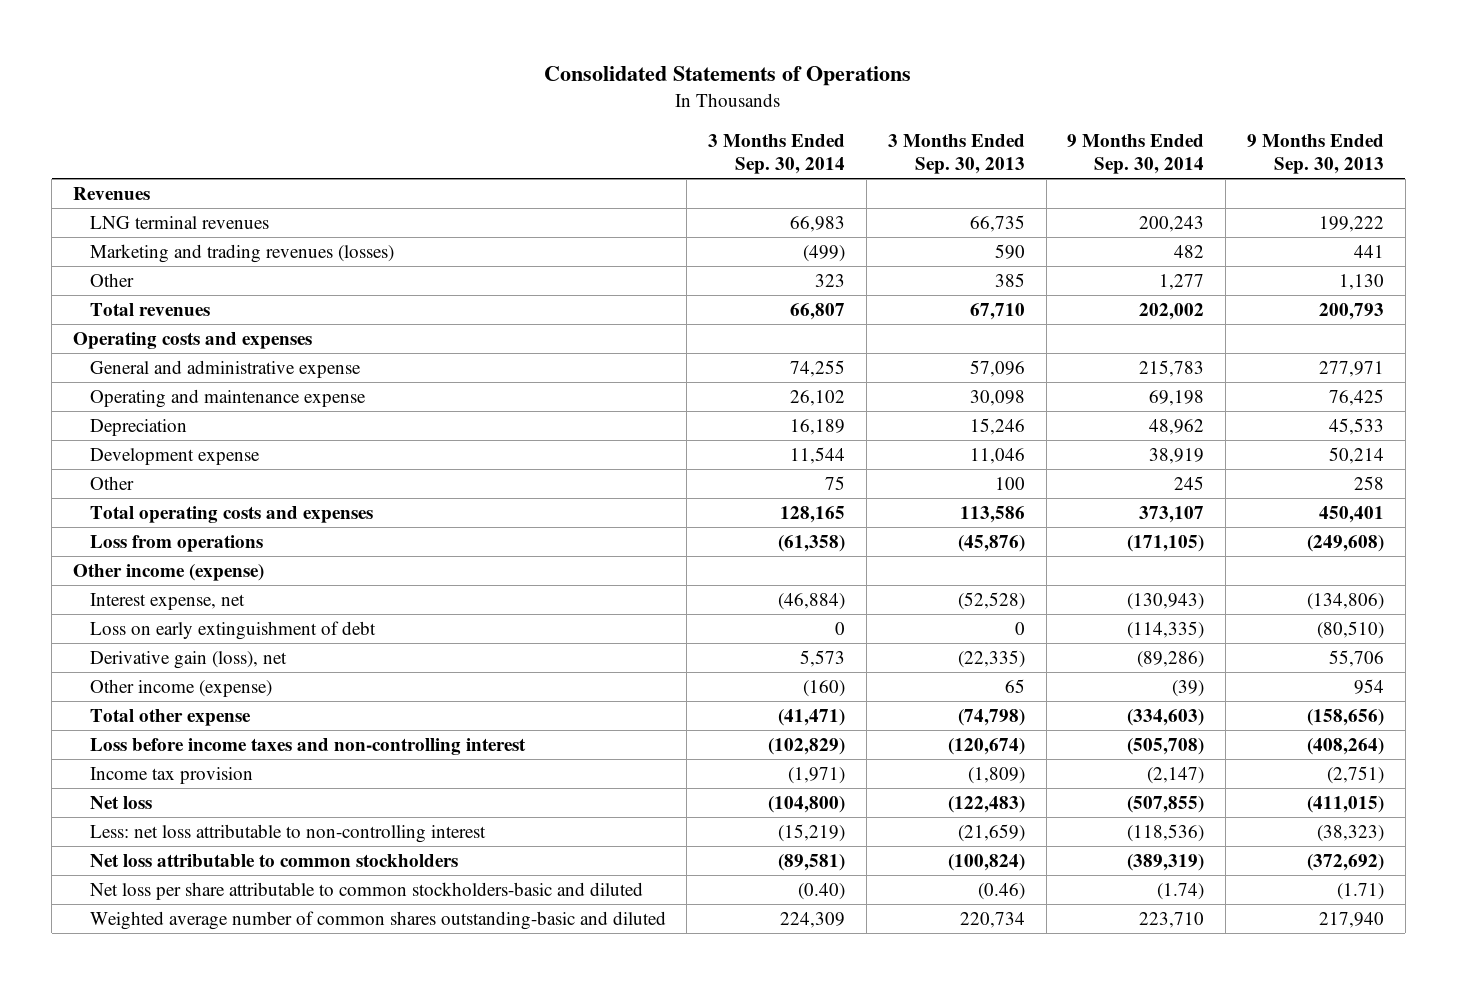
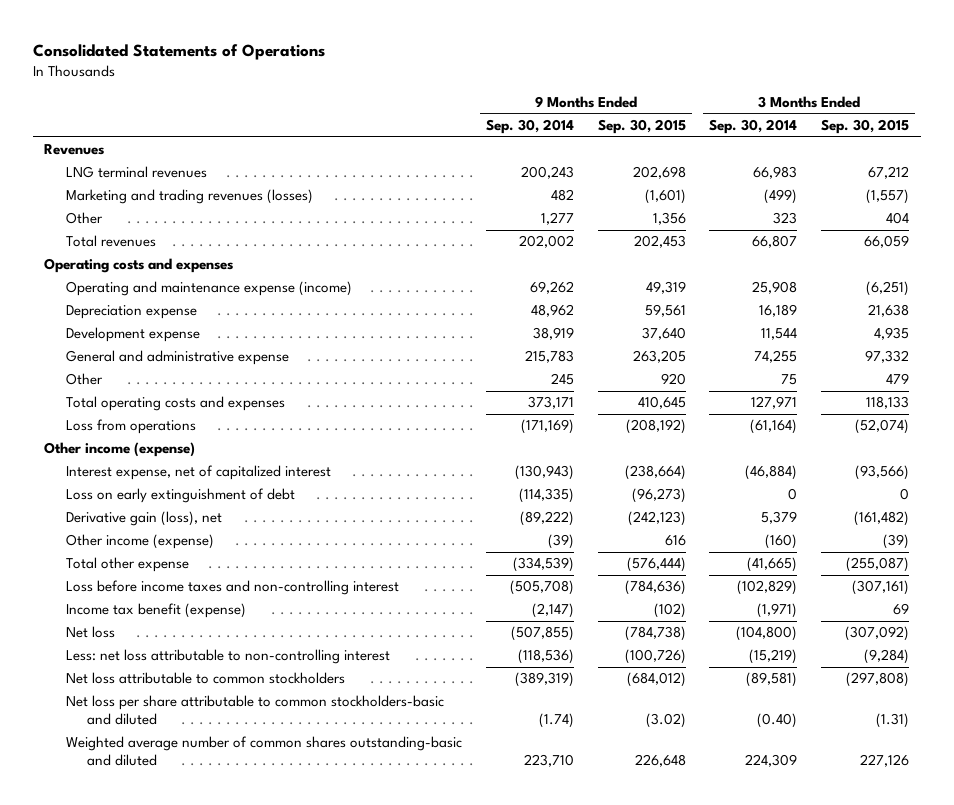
[887,133,1025,175] 3 Months Ended Sep. 30, 2013 -> none
[1246,133,1384,175] 9 Months Ended Sep. 30, 2013 -> none
none -> [597,118,686,134] Sep. 30, 2015
none -> [821,118,910,134] Sep. 30, 2015
[89,388,366,408] Operating and maintenance expense -> [65,281,352,297] Operating and maintenance expense (income)
[790,389,846,406] 26,102 -> [752,281,798,295] 25,908
[1149,389,1205,406] 69,198 -> [529,281,574,295] 69,262
[89,418,187,436] Depreciation -> [65,305,197,320] Depreciation expense
[89,359,361,378] General and administrative expense -> [65,350,289,366] General and administrative expense
[780,505,846,523] 128,165 -> [751,396,798,410] 127,971
[1139,505,1205,523] 373,107 -> [527,396,574,410] 373,171
[778,534,846,552] (61,358) -> [750,419,798,435] (61,164)
[1127,534,1205,552] (171,105) -> [520,419,574,435] (171,169)
[89,592,245,610] Interest expense, net -> [65,465,331,481] Interest expense, net of capitalized interest
[800,649,846,667] 5,573 -> [761,511,798,525] 5,379
[1137,650,1205,668] (89,286) -> [519,511,574,527] (89,222)
[778,708,846,726] (41,471) -> [747,557,798,573] (41,665)
[1127,708,1205,726] (334,603) -> [512,557,574,573] (334,539)
[89,766,253,784] Income tax provision -> [65,603,246,619] Income tax benefit (expense)

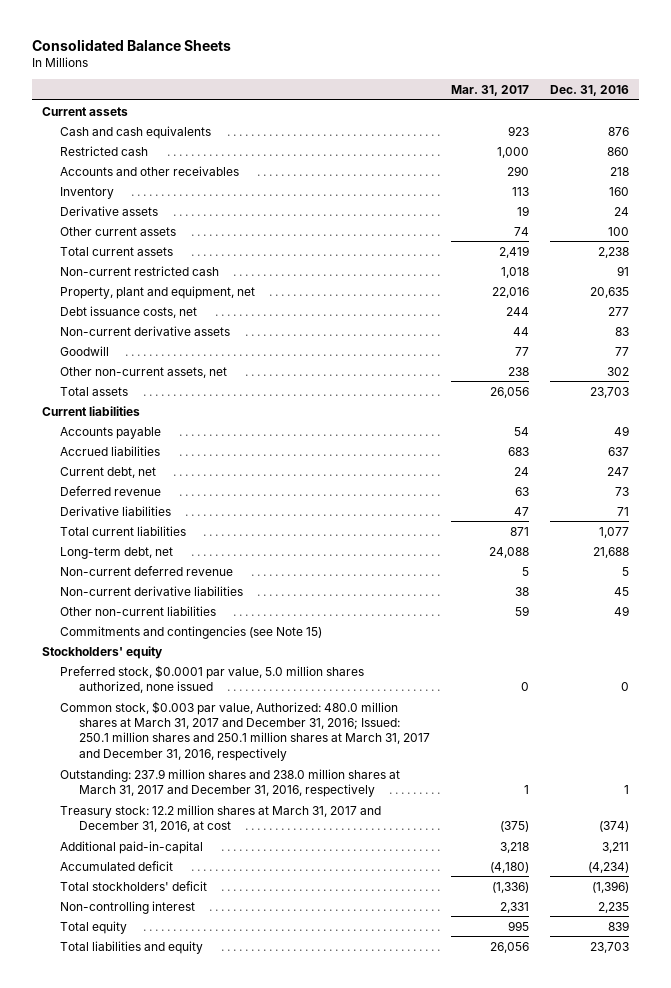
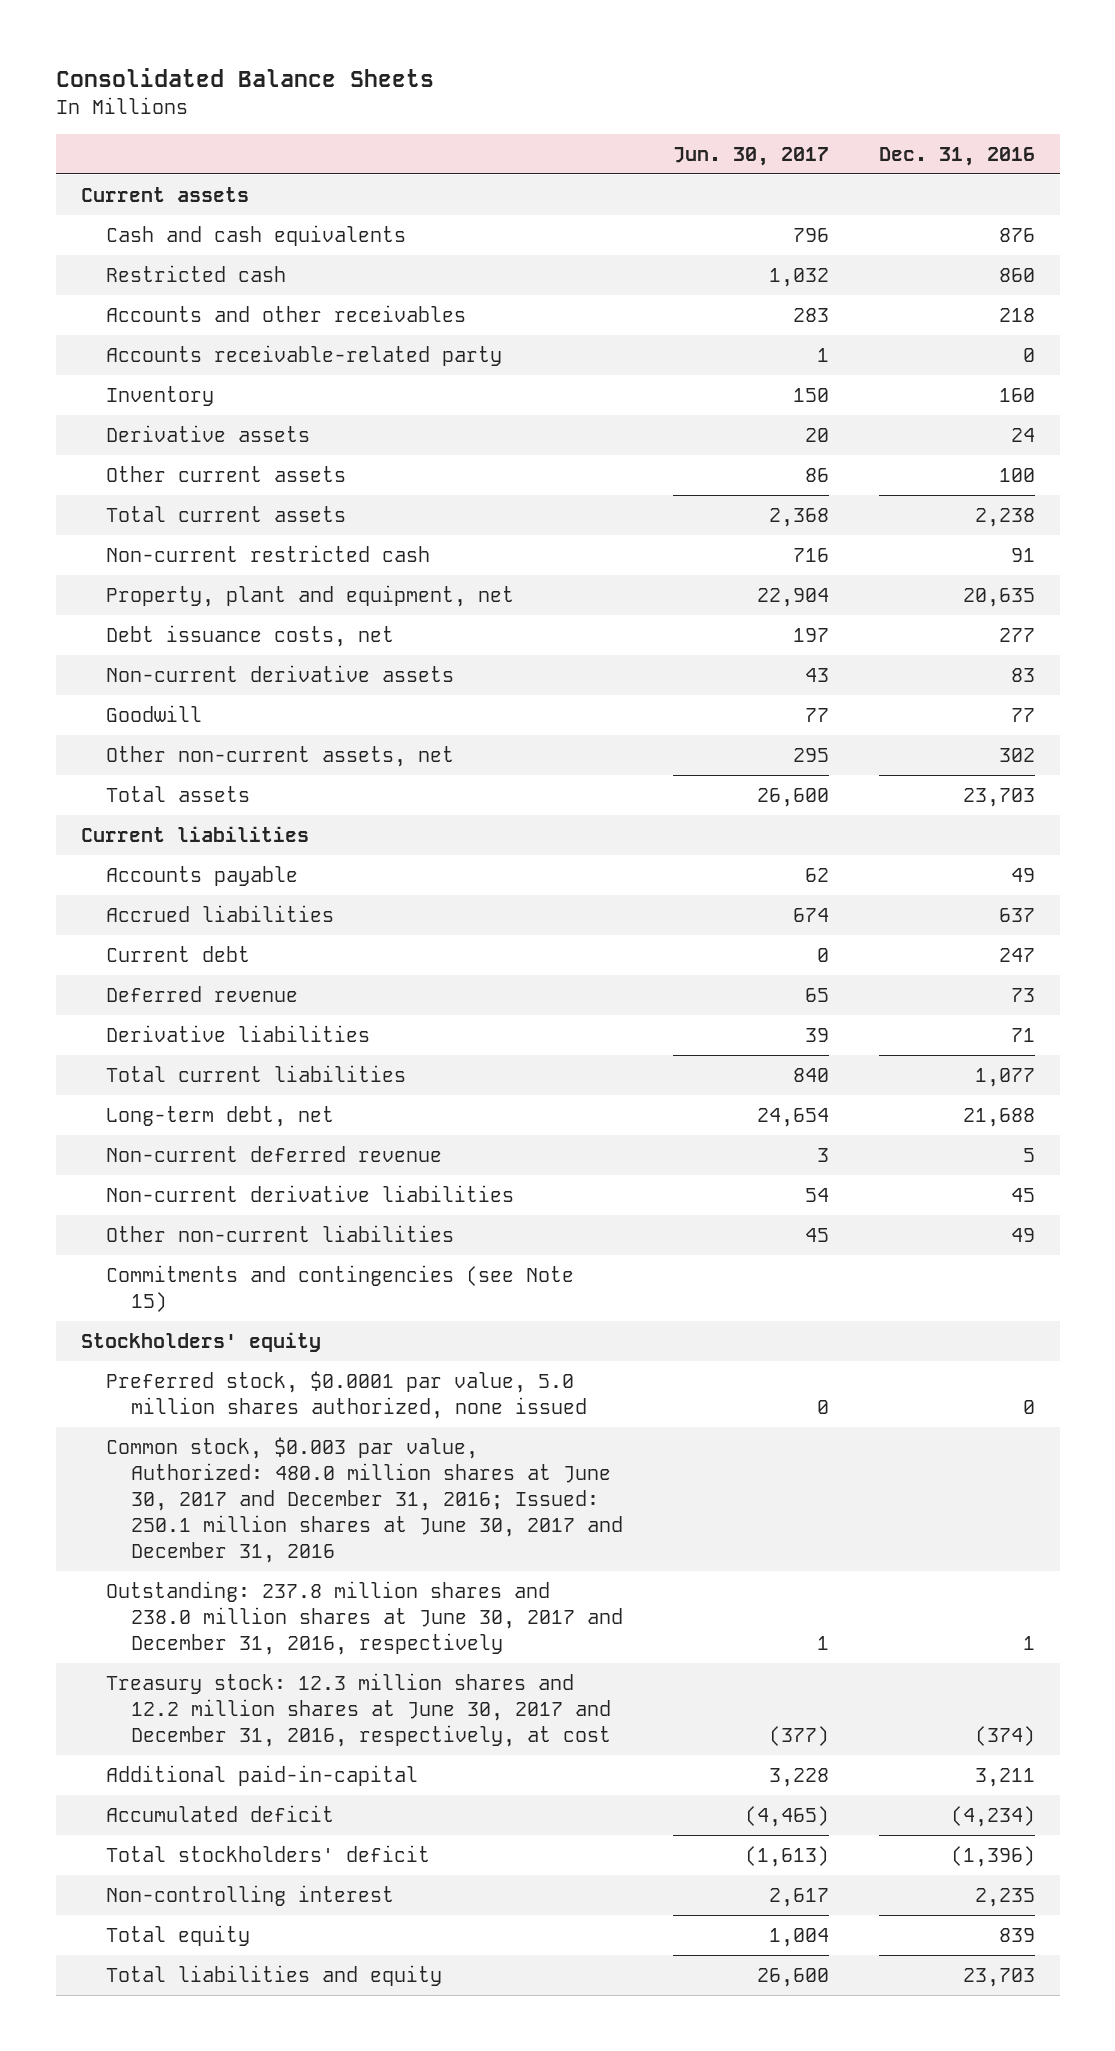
[450,84,529,96] Mar. 31, 2017 -> none
none -> [672,146,829,166] Jun. 30, 2017
none -> [105,345,502,367] Accounts receivable-related party
[60,466,157,478] Current debt, net -> [105,946,250,963] Current debt
[60,700,430,761] Common stock, $0.003 par value, Authorized: 480.0 million shares at March 31, 2017 and December 31, 2016; Issued: 250.1 million shares and 250.1 million shares at March 31, 2017 and December 31, 2016, respectively -> [105,1437,623,1563] Common stock, $0.003 par value, Authorized: 480.0 million shares at June 30, 2017 and December 31, 2016; Issued: 250.1 million shares at June 30, 2017 and December 31, 2016
[60,768,401,798] Outstanding: 237.9 million shares and 238.0 million shares at March 31, 2017 and December 31, 2016, respectively -> [105,1581,623,1655] Outstanding: 237.8 million shares and 238.0 million shares at June 30, 2017 and December 31, 2016, respectively
[60,804,382,833] Treasury stock: 12.2 million shares at March 31, 2017 and December 31, 2016, at cost -> [105,1673,611,1747] Treasury stock: 12.3 million shares and 12.2 million shares at June 30, 2017 and December 31, 2016, respectively, at cost

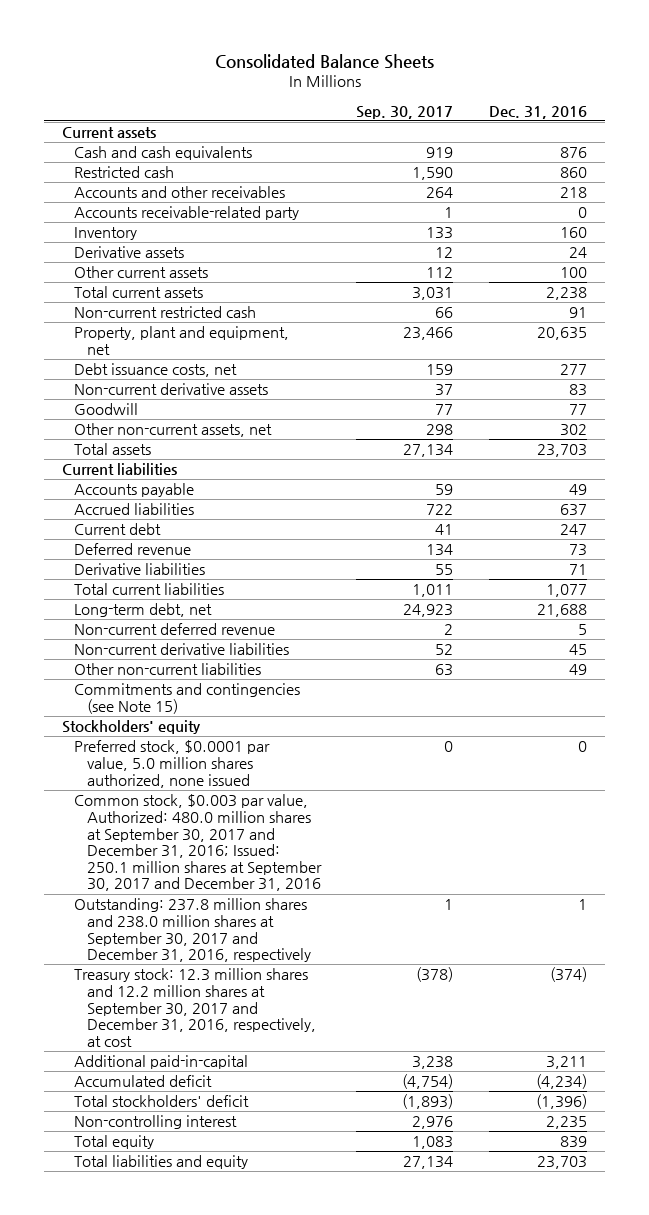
[672,146,829,166] Jun. 30, 2017 -> none
none -> [356,105,454,119] Sep. 30, 2017
[105,1437,623,1563] Common stock, $0.003 par value, Authorized: 480.0 million shares at June 30, 2017 and December 31, 2016; Issued: 250.1 million shares at June 30, 2017 and December 31, 2016 -> [74,794,322,892] Common stock, $0.003 par value, Authorized: 480.0 million shares at September 30, 2017 and December 31, 2016; Issued: 250.1 million shares at September 30, 2017 and December 31, 2016
[105,1581,623,1655] Outstanding: 237.8 million shares and 238.0 million shares at June 30, 2017 and December 31, 2016, respectively -> [74,898,311,963] Outstanding: 237.8 million shares and 238.0 million shares at September 30, 2017 and December 31, 2016, respectively
[105,1673,611,1747] Treasury stock: 12.3 million shares and 12.2 million shares at June 30, 2017 and December 31, 2016, respectively, at cost -> [74,968,316,1047] Treasury stock: 12.3 million shares and 12.2 million shares at September 30, 2017 and December 31, 2016, respectively, at cost

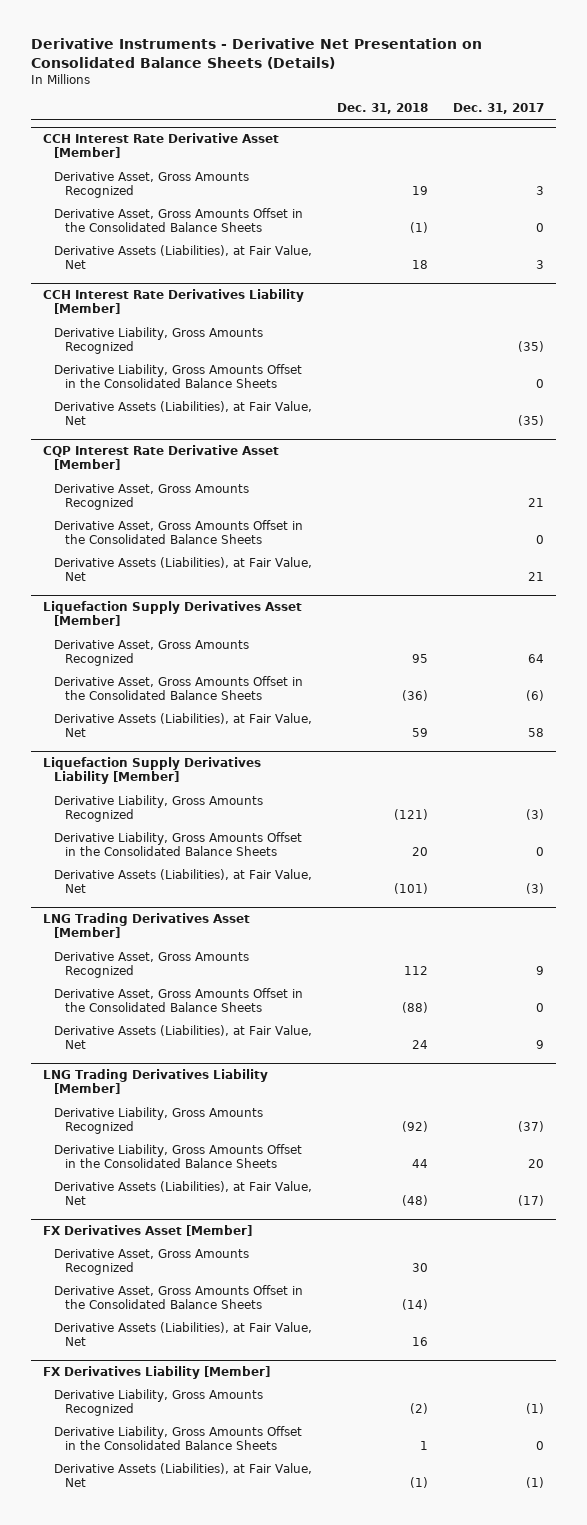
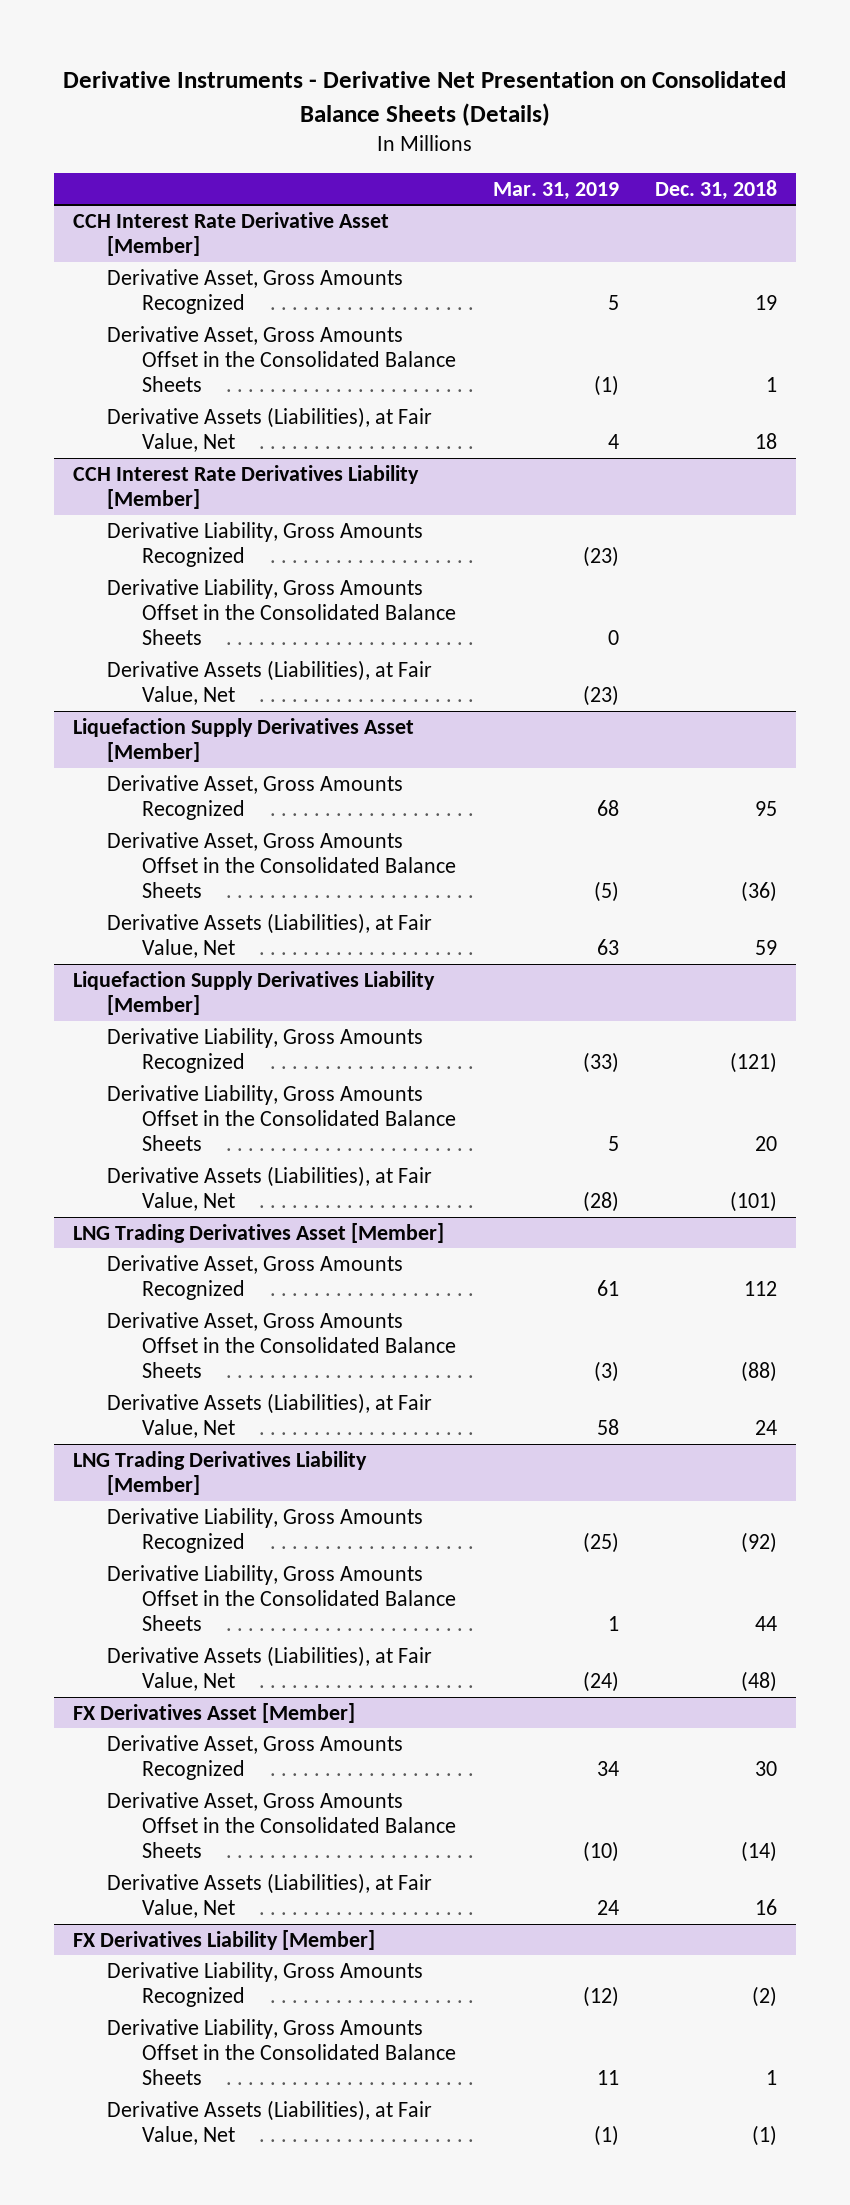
[452,102,544,114] Dec. 31, 2017 -> none
none -> [492,181,619,200] Mar. 31, 2019
[409,222,428,234] (1) -> [766,377,778,393] 1
[43,445,280,471] CQP Interest Rate Derivative Asset [Member] -> none
[54,483,250,511] Derivative Asset, Gross Amounts Recognized -> none
[54,519,304,545] Derivative Asset, Gross Amounts Offset in the Consolidated Balance Sheets -> none
[54,556,313,582] Derivative Assets (Liabilities), at Fair Value, Net -> none

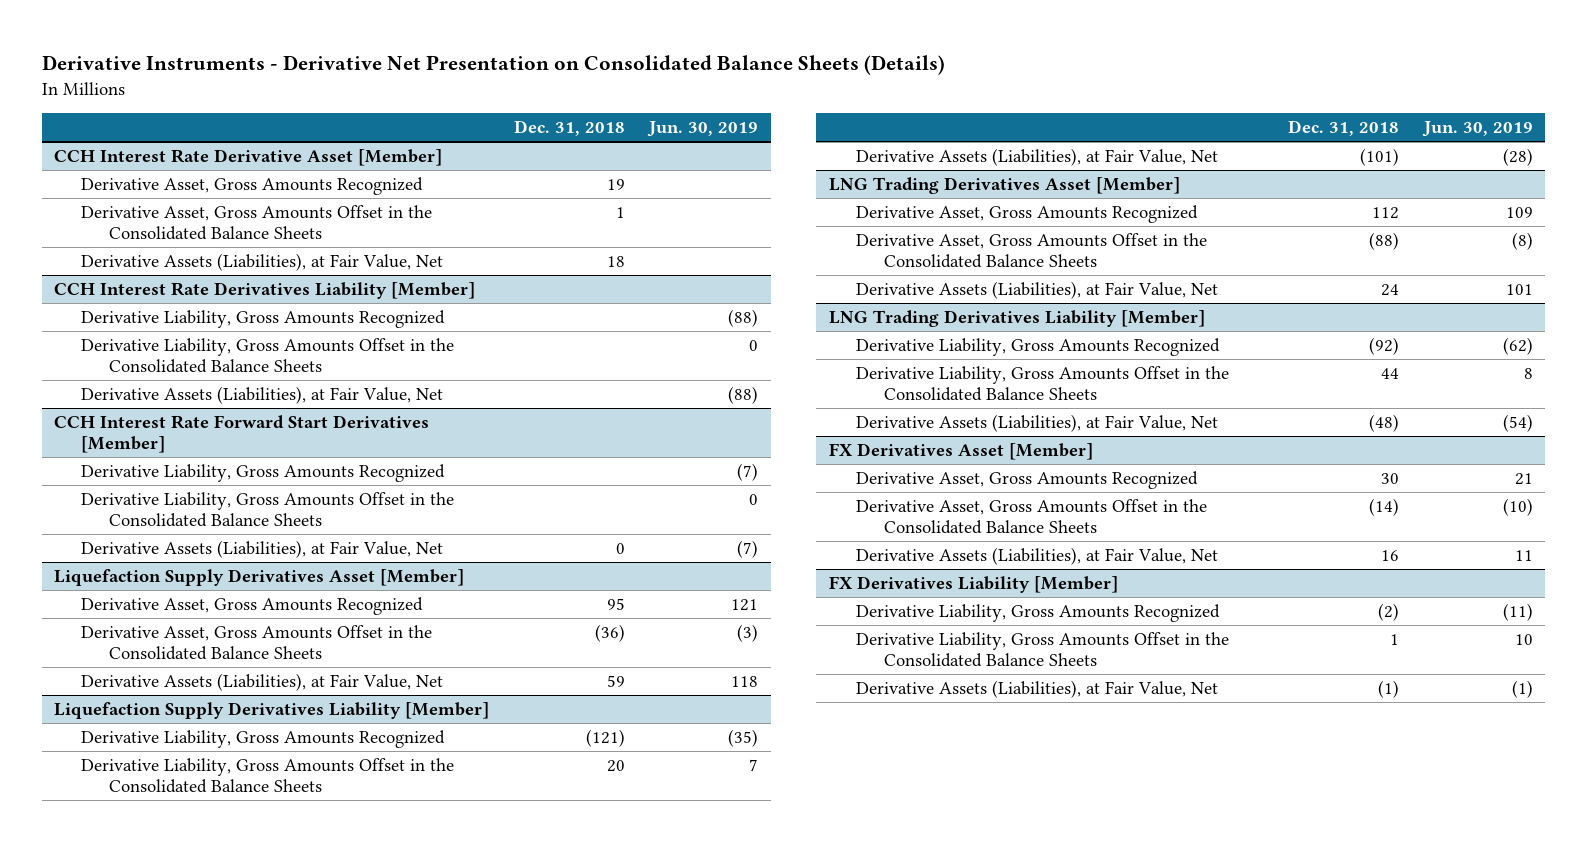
[492,181,619,200] Mar. 31, 2019 -> none
none -> [647,120,759,137] Jun. 30, 2019
none -> [53,415,429,454] CCH Interest Rate Forward Start Derivatives [Member]
none -> [81,464,446,483] Derivative Liability, Gross Amounts Recognized
none -> [81,492,455,528] Derivative Liability, Gross Amounts Offset in the Consolidated Balance Sheets
none -> [81,540,444,559] Derivative Assets (Liabilities), at Fair Value, Net

